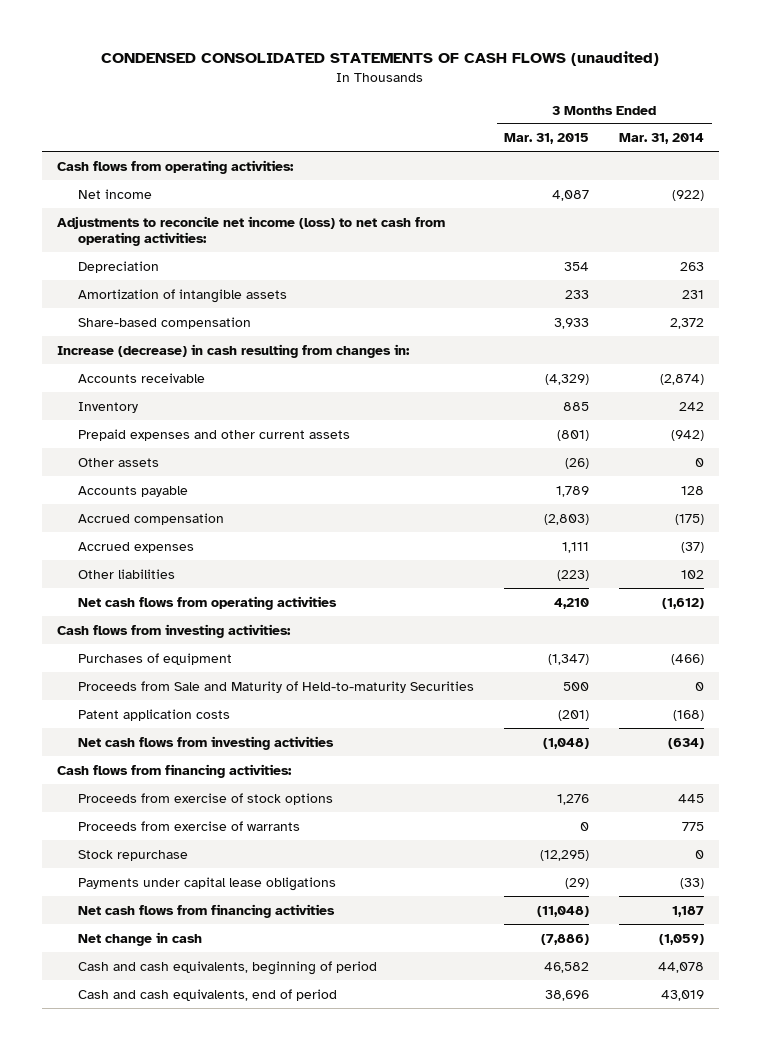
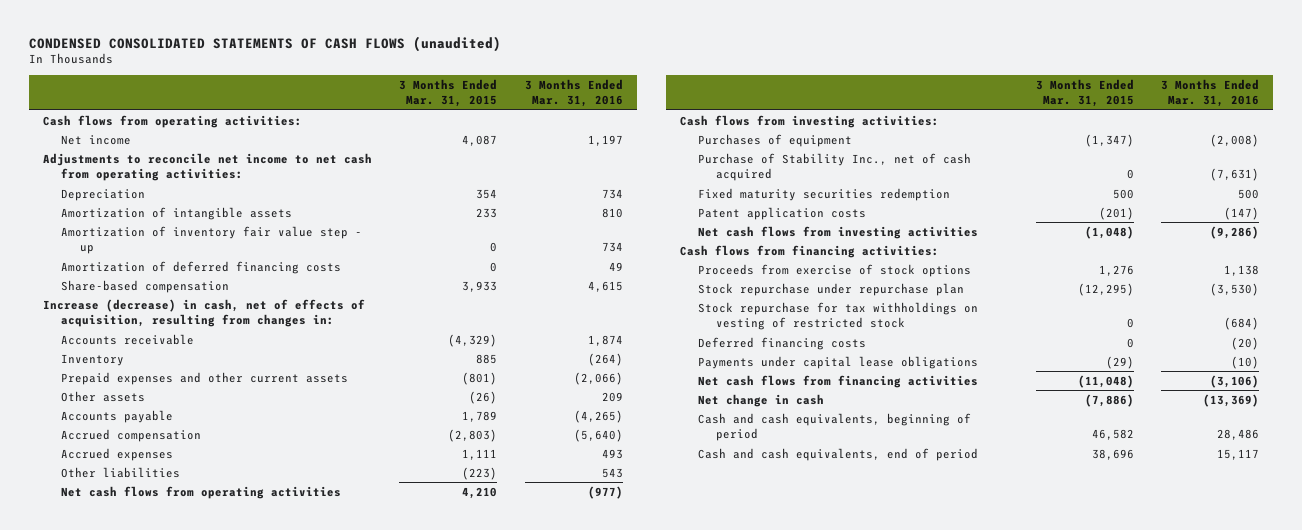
[619,133,705,145] Mar. 31, 2014 -> none
none -> [524,78,623,107] 3 Months Ended Mar. 31, 2016
[56,215,445,247] Adjustments to reconcile net income (loss) to net cash from operating activities: -> [43,152,373,181] Adjustments to reconcile net income to net cash from operating activities:
none -> [61,225,363,254] Amortization of inventory fair value step - up
none -> [61,260,342,274] Amortization of deferred financing costs
[56,343,410,358] Increase (decrease) in cash resulting from changes in: -> [43,298,366,327] Increase (decrease) in cash, net of effects of acquisition, resulting from changes in:
none -> [697,152,971,181] Purchase of Stability Inc., net of cash acquired
[78,680,475,693] Proceeds from Sale and Maturity of Held-to-maturity Securities -> [697,187,950,201] Fixed maturity securities redemption
[78,820,301,831] Proceeds from exercise of warrants -> none
[78,849,189,861] Stock repurchase -> [697,282,964,296] Stock repurchase under repurchase plan
none -> [697,301,978,330] Stock repurchase for tax withholdings on vesting of restricted stock
none -> [697,336,866,350] Deferred financing costs

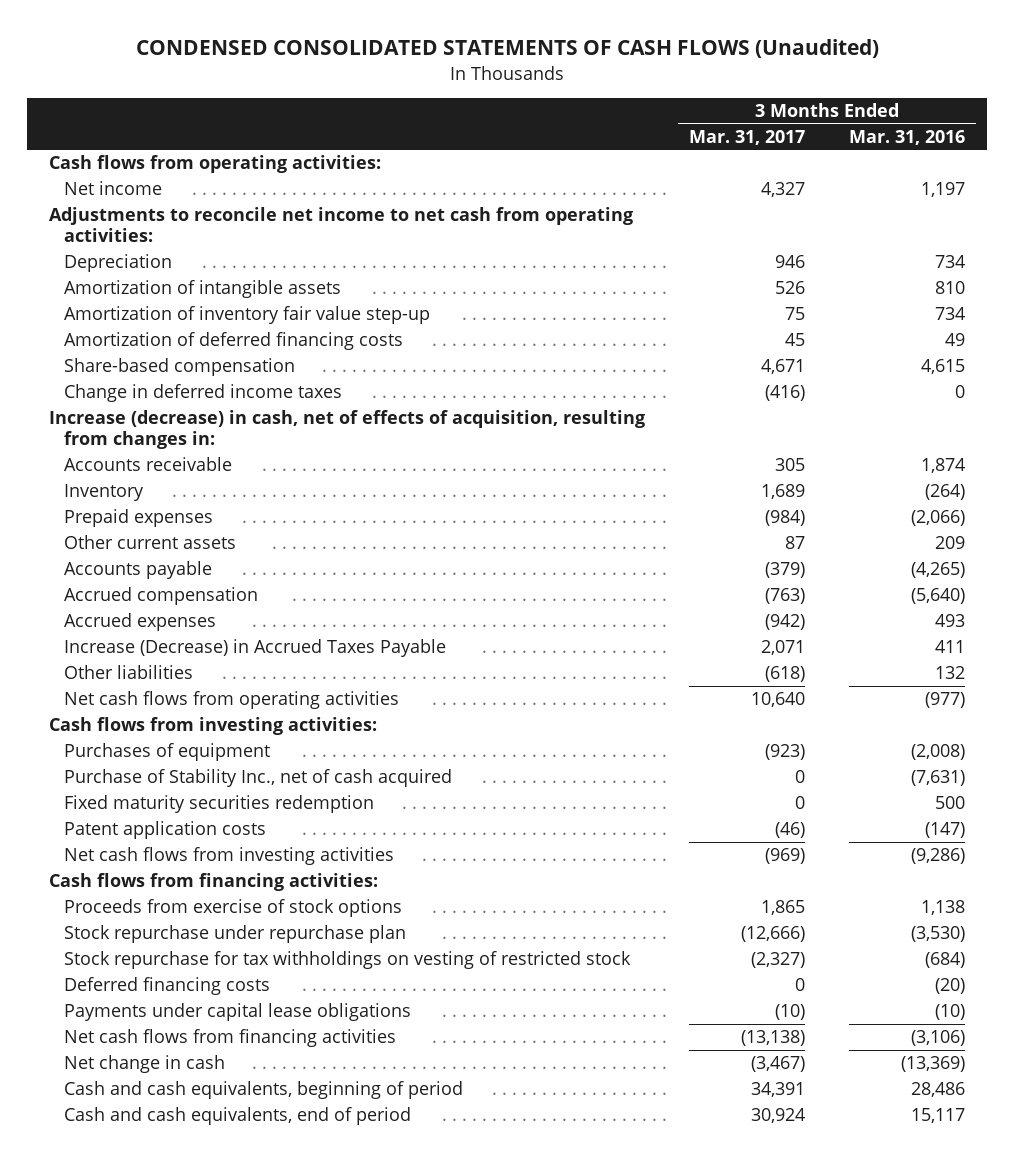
[29,35,502,52] CONDENSED CONSOLIDATED STATEMENTS OF CASH FLOWS (unaudited) -> [136,39,880,59] CONDENSED CONSOLIDATED STATEMENTS OF CASH FLOWS (Unaudited)
[399,78,498,107] 3 Months Ended Mar. 31, 2015 -> none
none -> [689,130,806,146] Mar. 31, 2017
[61,225,363,254] Amortization of inventory fair value step - up -> [63,306,430,325] Amortization of inventory fair value step-up
none -> [63,384,342,403] Change in deferred income taxes
[61,371,349,385] Prepaid expenses and other current assets -> [63,509,213,528] Prepaid expenses
[61,390,146,402] Other assets -> [63,535,236,550] Other current assets
none -> [63,639,446,658] Increase (Decrease) in Accrued Taxes Payable
[601,467,623,478] 543 -> [935,666,966,680] 132

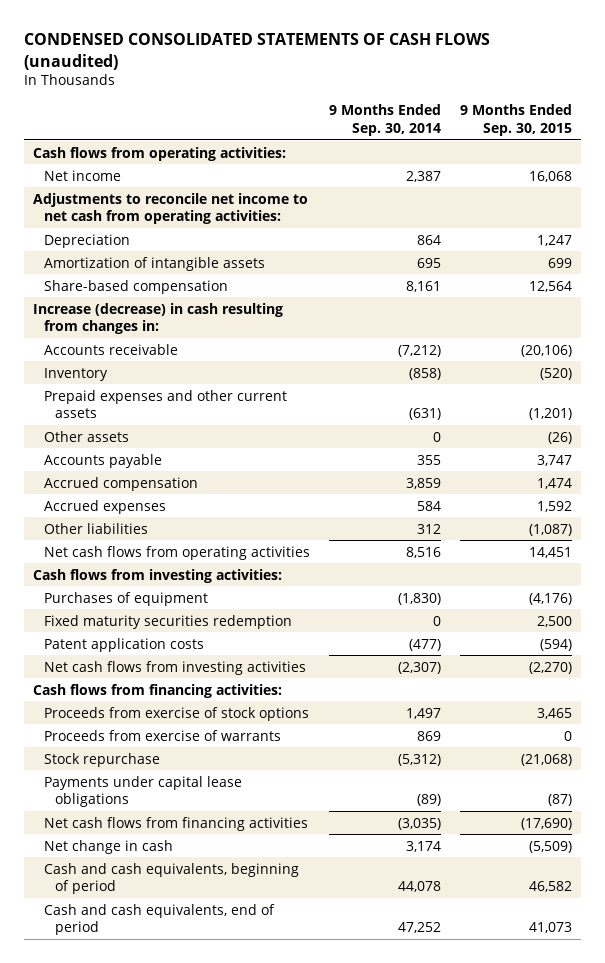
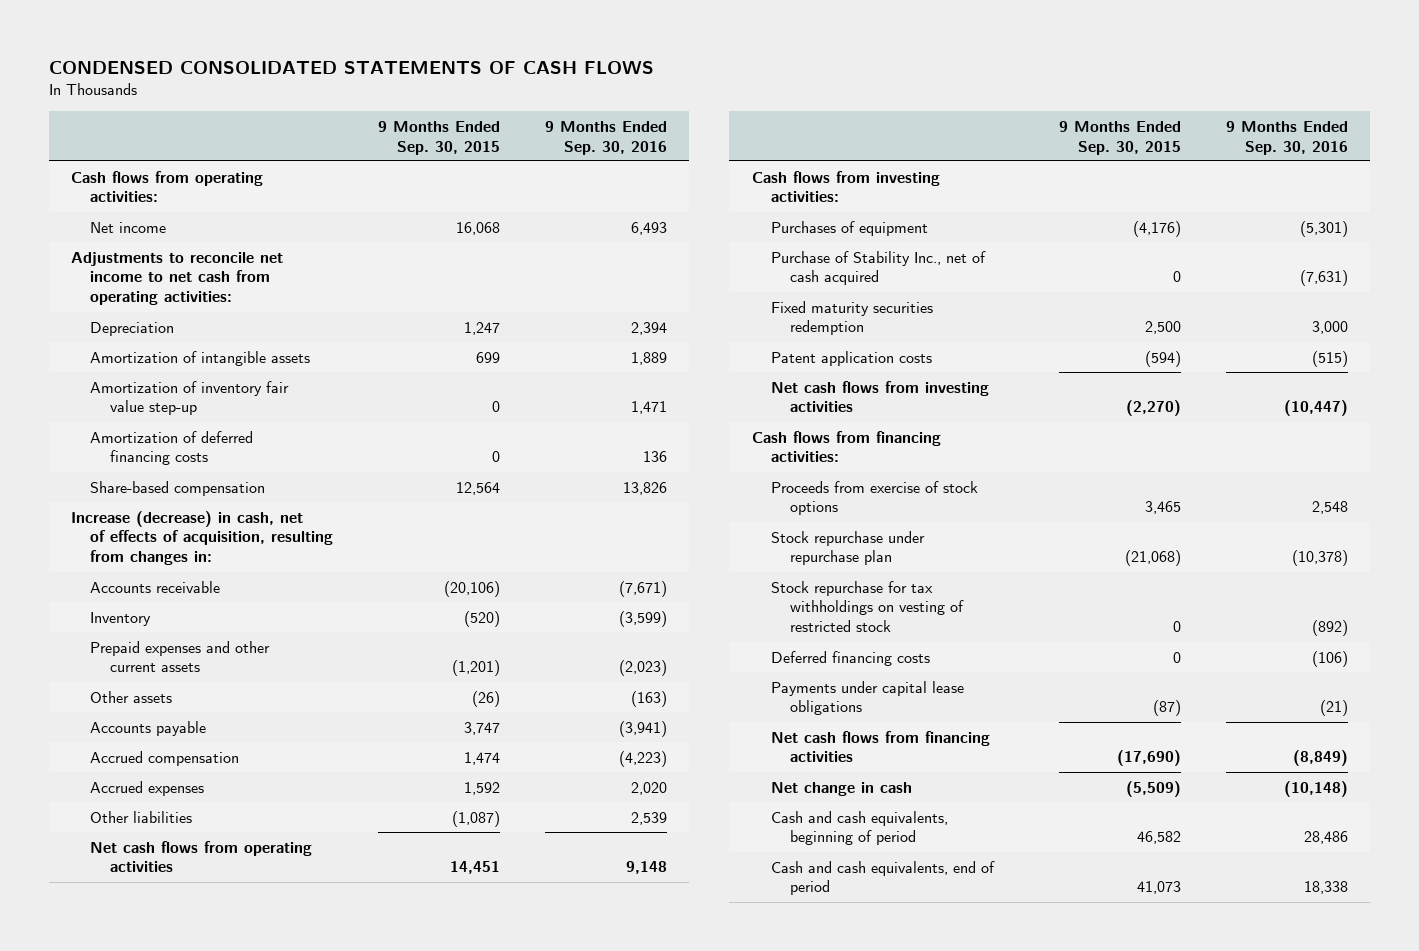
[23,33,490,70] CONDENSED CONSOLIDATED STATEMENTS OF CASH FLOWS (unaudited) -> [48,60,654,74] CONDENSED CONSOLIDATED STATEMENTS OF CASH FLOWS
[328,104,441,136] 9 Months Ended Sep. 30, 2014 -> none
none -> [545,120,668,155] 9 Months Ended Sep. 30, 2016
none -> [90,380,290,416] Amortization of inventory fair value step-up
none -> [90,430,254,466] Amortization of deferred financing costs
[33,302,284,335] Increase (decrease) in cash resulting from changes in: -> [71,510,334,566] Increase (decrease) in cash, net of effects of acquisition, resulting from changes in:
none -> [771,250,987,286] Purchase of Stability Inc., net of cash acquired
[44,729,282,741] Proceeds from exercise of warrants -> none
[44,752,161,767] Stock repurchase -> [771,530,926,566] Stock repurchase under repurchase plan
none -> [771,580,965,633] Stock repurchase for tax withholdings on vesting of restricted stock
none -> [771,650,931,666] Deferred financing costs

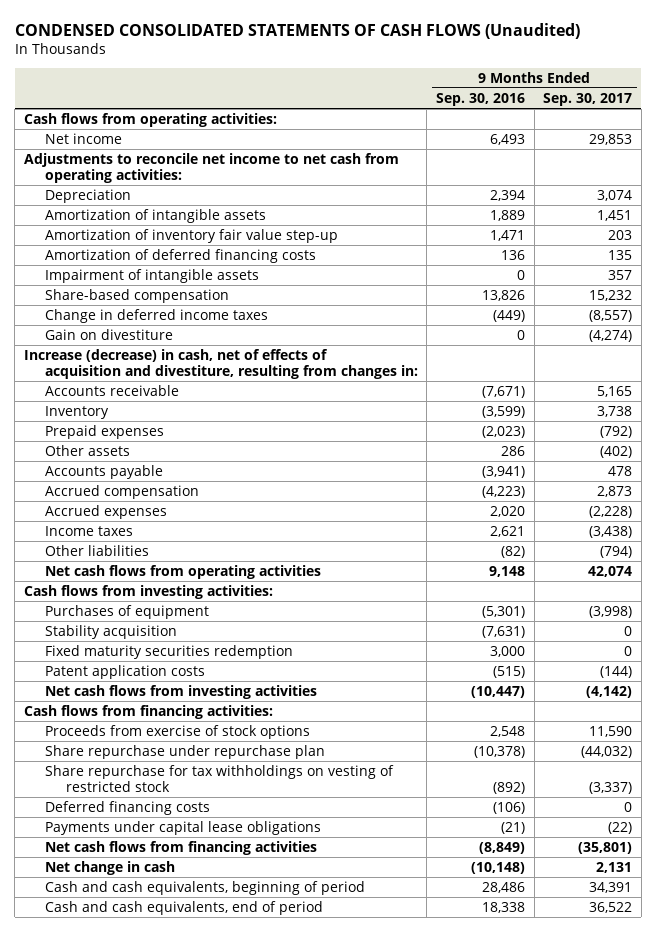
[48,60,654,74] CONDENSED CONSOLIDATED STATEMENTS OF CASH FLOWS -> [14,22,580,39] CONDENSED CONSOLIDATED STATEMENTS OF CASH FLOWS (Unaudited)
[378,120,501,155] 9 Months Ended Sep. 30, 2015 -> none
none -> [543,92,633,106] Sep. 30, 2017
none -> [44,268,259,283] Impairment of intangible assets
none -> [44,308,268,323] Change in deferred income taxes
none -> [44,328,173,340] Gain on divestiture
[71,510,334,566] Increase (decrease) in cash, net of effects of acquisition, resulting from changes in: -> [24,348,418,379] Increase (decrease) in cash, net of effects of acquisition and divestiture, resulting from changes in:
[90,640,271,673] Prepaid expenses and other current assets -> [44,424,164,439] Prepaid expenses
[631,690,668,707] (163) -> [501,445,526,456] 286
none -> [44,525,133,536] Income taxes
[631,811,668,825] 2,539 -> [501,545,526,558] (82)
[771,250,987,286] Purchase of Stability Inc., net of cash acquired -> [44,624,177,639] Stability acquisition
[771,530,926,566] Stock repurchase under repurchase plan -> [44,744,325,759] Share repurchase under repurchase plan
[771,580,965,633] Stock repurchase for tax withholdings on vesting of restricted stock -> [44,764,394,792] Share repurchase for tax withholdings on vesting of restricted stock

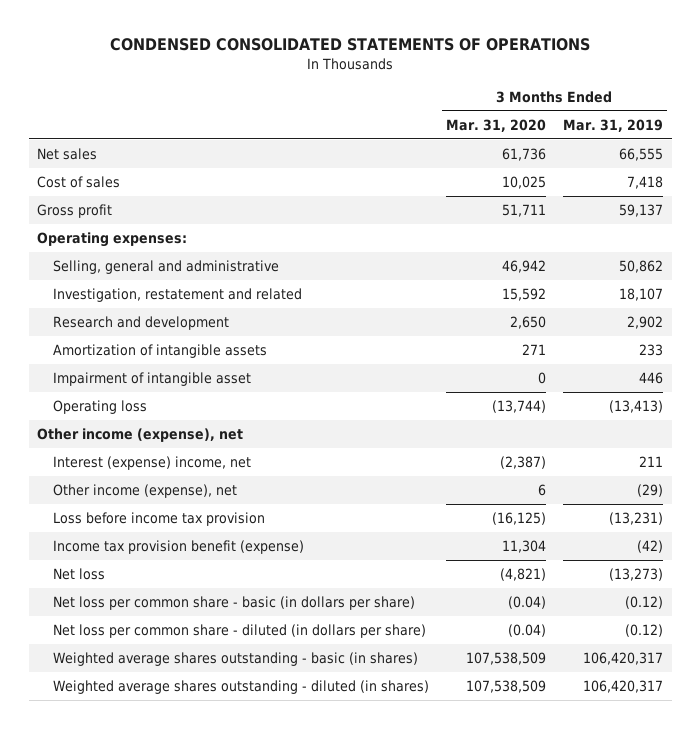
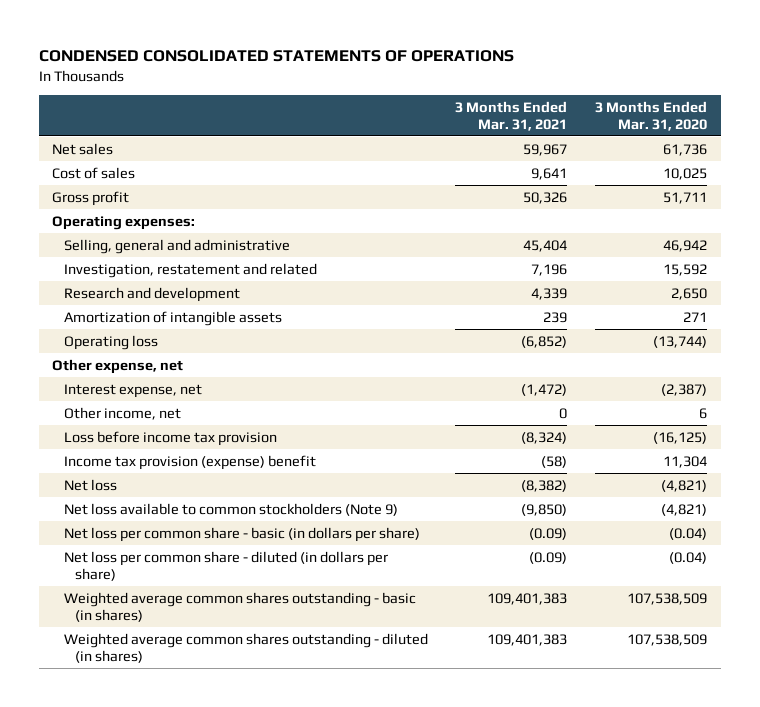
[562,118,663,132] Mar. 31, 2019 -> none
none -> [455,100,568,131] 3 Months Ended Mar. 31, 2021
[52,372,251,387] Impairment of intangible asset -> none
[37,428,244,443] Other income (expense), net -> [52,358,184,374] Other expense, net
[52,456,251,471] Interest (expense) income, net -> [63,383,202,398] Interest expense, net
[52,484,237,499] Other income (expense), net -> [63,406,181,420] Other income, net
[52,540,304,555] Income tax provision benefit (expense) -> [63,454,316,470] Income tax provision (expense) benefit
none -> [63,502,398,516] Net loss available to common stockholders (Note 9)
[52,652,418,667] Weighted average shares outstanding - basic (in shares) -> [63,591,416,622] Weighted average common shares outstanding - basic (in shares)
[52,680,429,695] Weighted average shares outstanding - diluted (in shares) -> [63,632,428,663] Weighted average common shares outstanding - diluted (in shares)

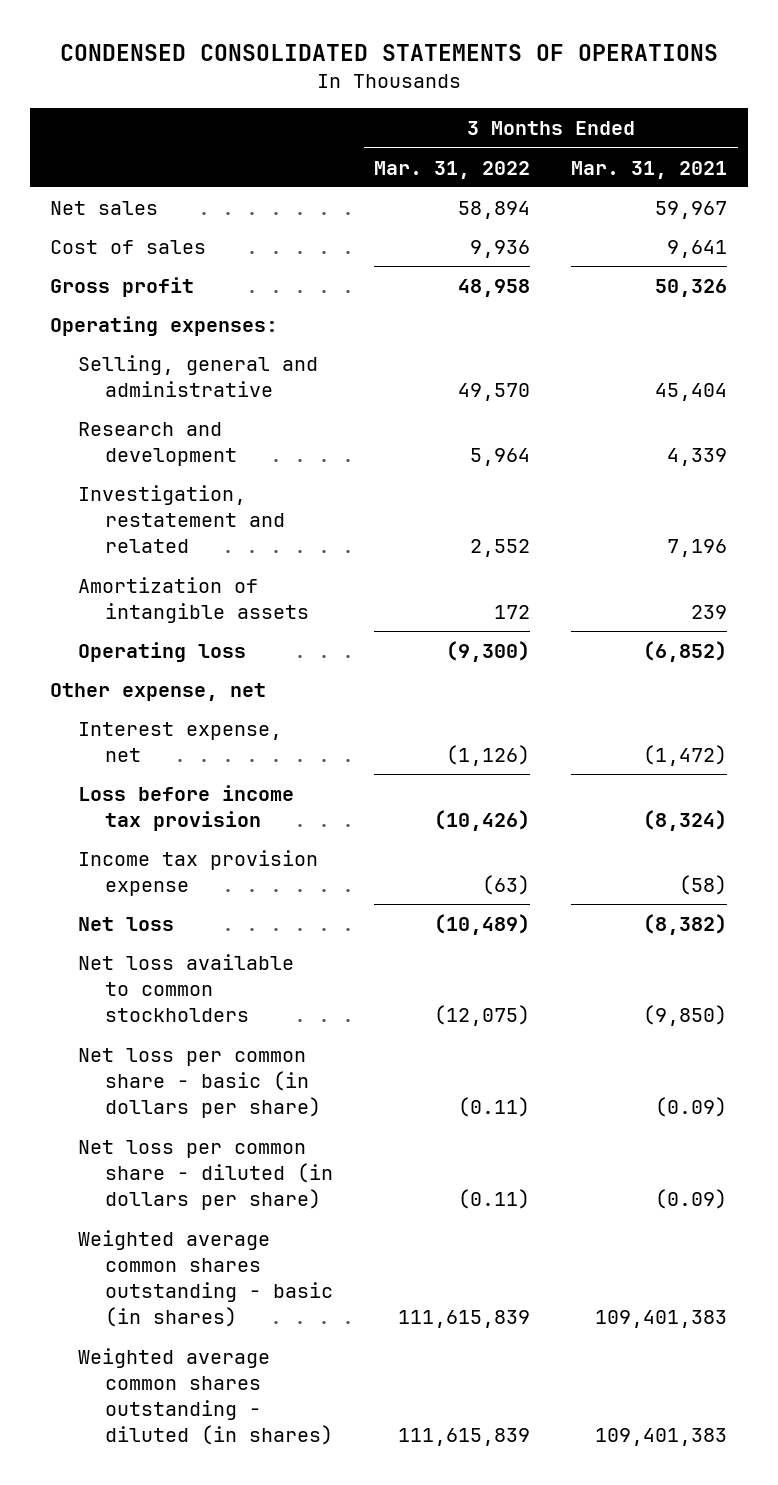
[595,100,708,131] 3 Months Ended Mar. 31, 2020 -> none
none -> [374,160,531,179] Mar. 31, 2022
[63,262,317,278] Investigation, restatement and related -> [77,484,286,554] Investigation, restatement and related
[63,406,181,420] Other income, net -> none
[63,454,316,470] Income tax provision (expense) benefit -> [77,849,318,897] Income tax provision expense
[63,502,398,516] Net loss available to common stockholders (Note 9) -> [77,953,294,1023] Net loss available to common stockholders

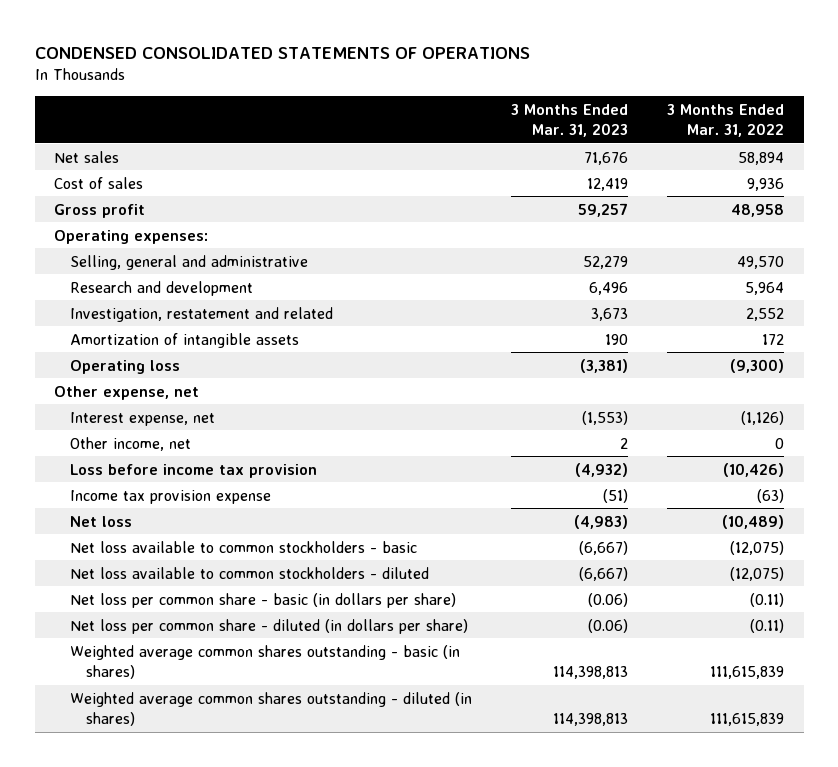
[571,160,728,179] Mar. 31, 2021 -> none
none -> [511,103,629,138] 3 Months Ended Mar. 31, 2023
none -> [69,436,191,451] Other income, net
[77,953,294,1023] Net loss available to common stockholders -> [69,540,417,553] Net loss available to common stockholders - basic
none -> [69,566,429,579] Net loss available to common stockholders - diluted

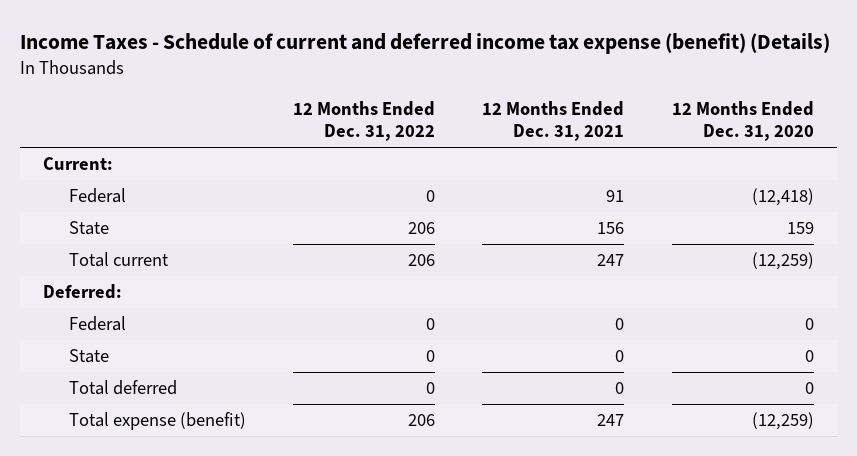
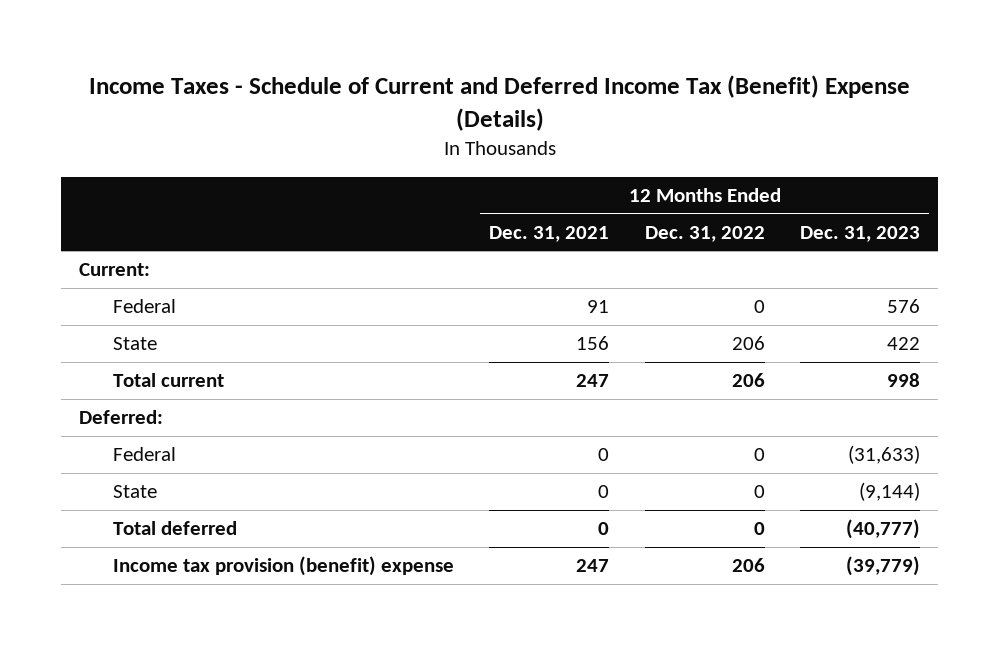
[19,32,830,54] Income Taxes - Schedule of current and deferred income tax expense (benefit) (Details) -> [88,74,910,131] Income Taxes - Schedule of Current and Deferred Income Tax (Benefit) Expense (Details)
[671,100,814,142] 12 Months Ended Dec. 31, 2020 -> none
none -> [800,225,921,242] Dec. 31, 2023
[68,412,246,431] Total expense (benefit) -> [112,556,454,577] Income tax provision (benefit) expense

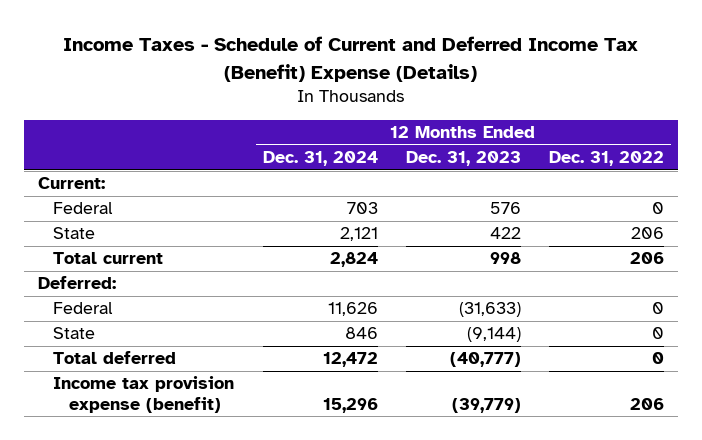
[489,225,610,242] Dec. 31, 2021 -> none
none -> [262,151,378,167] Dec. 31, 2024
[112,556,454,577] Income tax provision (benefit) expense -> [53,376,235,413] Income tax provision expense (benefit)

